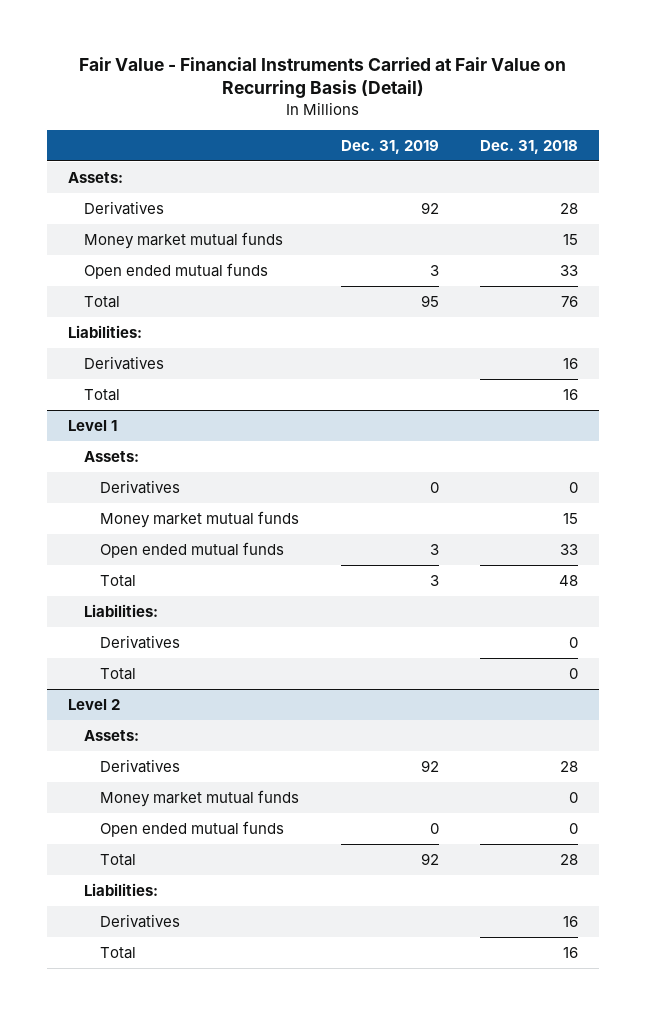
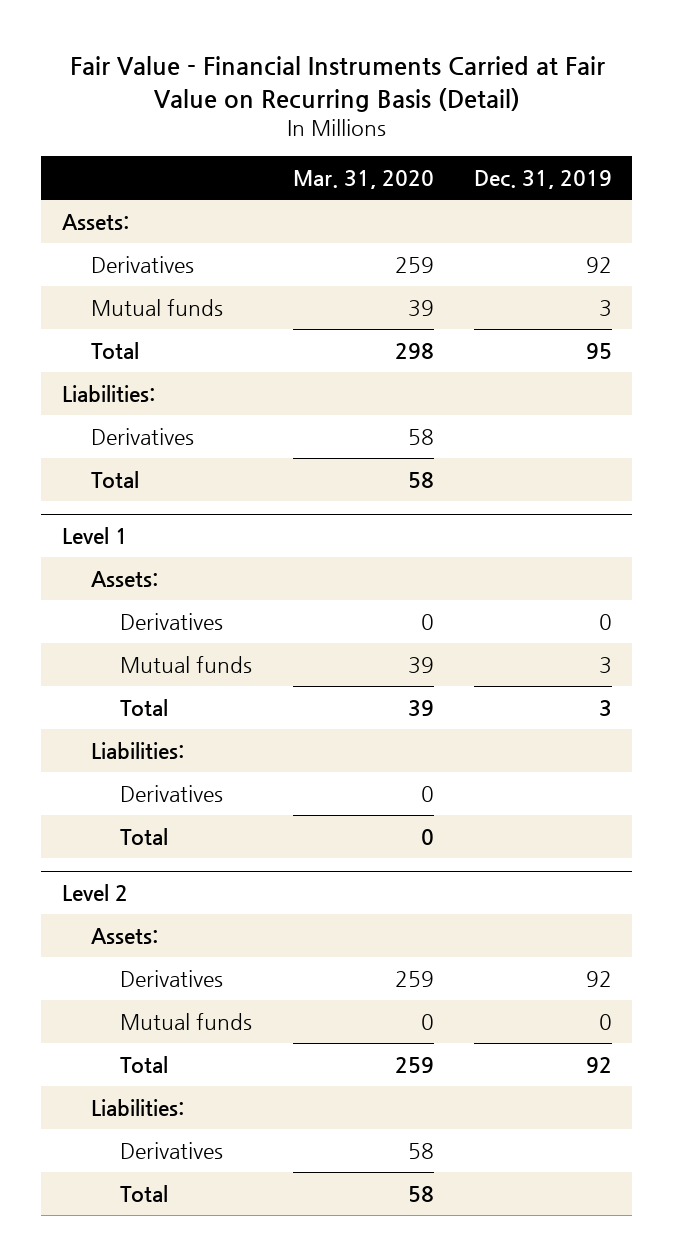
[480,139,579,154] Dec. 31, 2018 -> none
none -> [292,170,434,190] Mar. 31, 2020
[83,231,283,249] Money market mutual funds -> none
[83,262,268,279] Open ended mutual funds -> [91,298,224,316] Mutual funds
[99,510,299,528] Money market mutual funds -> none
[99,541,284,558] Open ended mutual funds -> [120,655,253,673] Mutual funds
[99,789,299,807] Money market mutual funds -> none
[99,820,284,837] Open ended mutual funds -> [120,1012,253,1030] Mutual funds

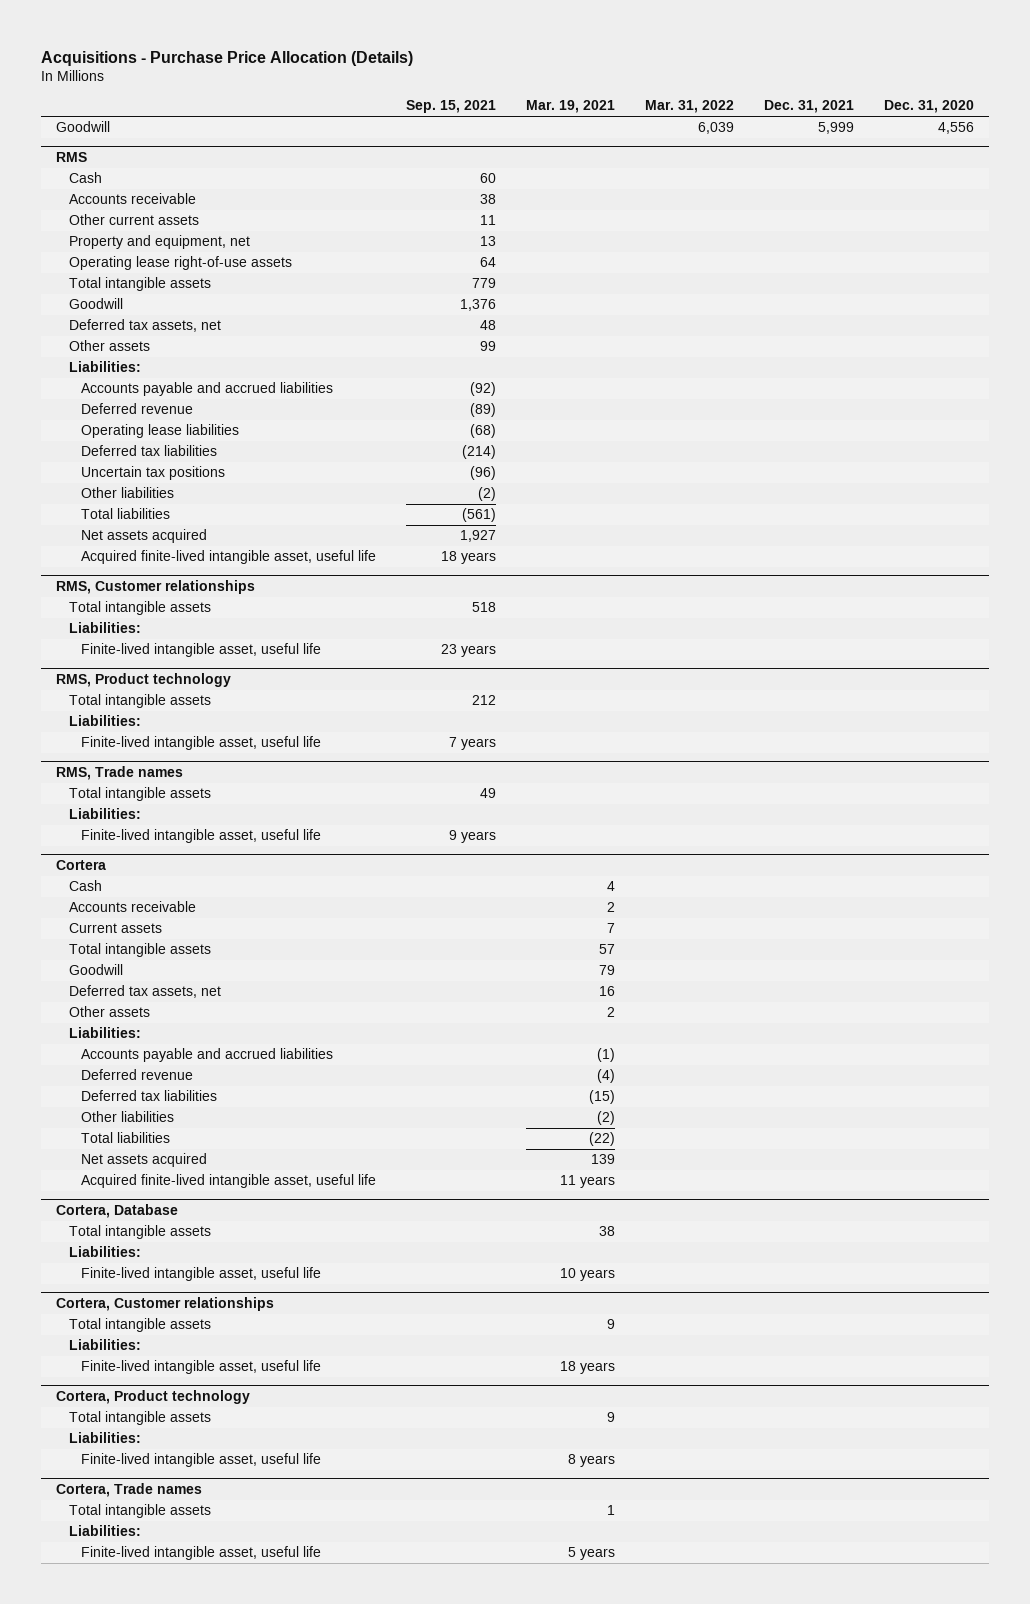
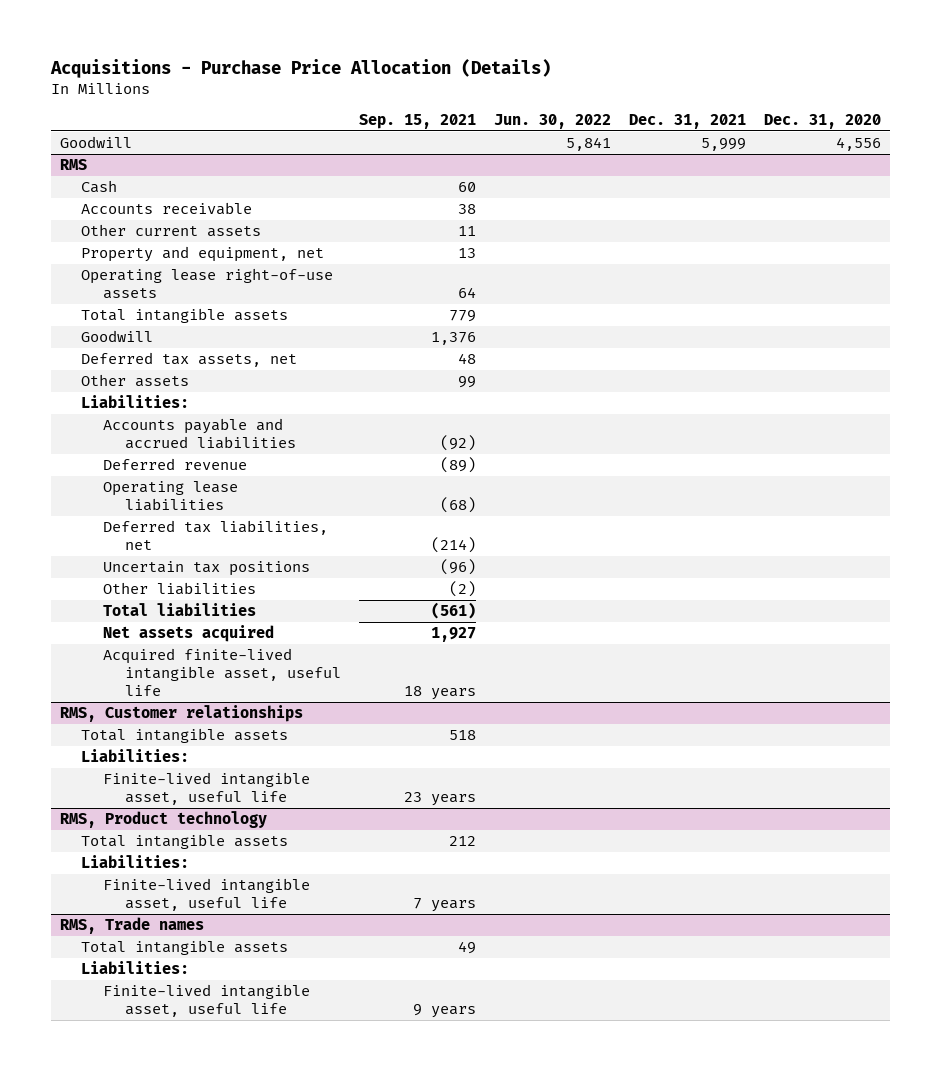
[525,100,615,114] Mar. 19, 2021 -> none
[644,100,734,114] Mar. 31, 2022 -> none
none -> [493,113,611,129] Jun. 30, 2022
[80,445,217,457] Deferred tax liabilities -> [103,520,329,550] Deferred tax liabilities, net
[56,859,107,870] Cortera -> none
[68,880,102,892] Cash -> none
[68,901,196,913] Accounts receivable -> none
[68,923,162,934] Current assets -> none
[68,943,211,958] Total intangible assets -> none
[68,964,123,976] Goodwill -> none
[68,985,221,999] Deferred tax assets, net -> none
[68,1006,150,1018] Other assets -> none
[68,1027,141,1039] Liabilities: -> none
[80,1048,333,1063] Accounts payable and accrued liabilities -> none
[80,1069,193,1081] Deferred revenue -> none
[80,1090,217,1102] Deferred tax liabilities -> none
[80,1111,174,1123] Other liabilities -> none
[80,1132,170,1144] Total liabilities -> none
[80,1153,207,1168] Net assets acquired -> none
[80,1174,376,1189] Acquired finite-lived intangible asset, useful life -> none
[56,1203,179,1218] Cortera, Database -> none
[68,1225,211,1240] Total intangible assets -> none
[68,1246,141,1258] Liabilities: -> none
[80,1267,321,1282] Finite-lived intangible asset, useful life -> none
[56,1296,275,1311] Cortera, Customer relationships -> none
[68,1318,211,1333] Total intangible assets -> none
[68,1339,141,1351] Liabilities: -> none
[80,1360,321,1375] Finite-lived intangible asset, useful life -> none
[56,1389,251,1404] Cortera, Product technology -> none
[68,1411,211,1426] Total intangible assets -> none
[68,1432,141,1444] Liabilities: -> none
[80,1453,321,1468] Finite-lived intangible asset, useful life -> none
[56,1482,203,1497] Cortera, Trade names -> none
[68,1504,211,1519] Total intangible assets -> none
[68,1525,141,1537] Liabilities: -> none
[80,1546,321,1561] Finite-lived intangible asset, useful life -> none

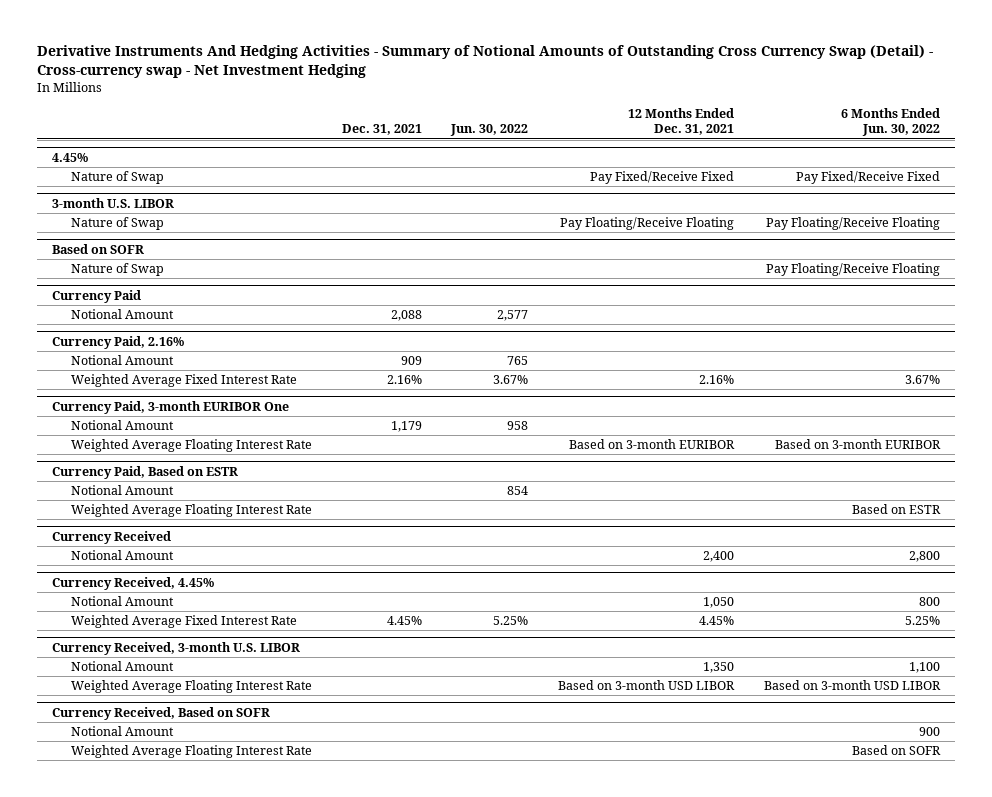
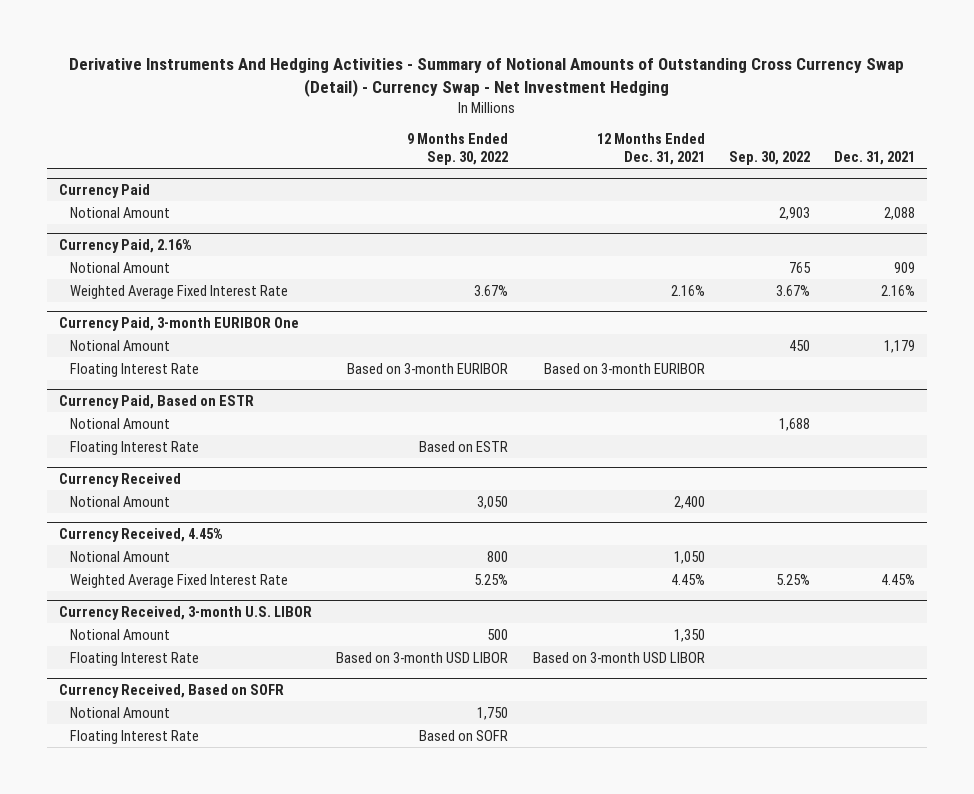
[36,44,933,79] Derivative Instruments And Hedging Activities - Summary of Notional Amounts of Outstanding Cross Currency Swap (Detail) - Cross-currency swap - Net Investment Hedging -> [69,58,905,97] Derivative Instruments And Hedging Activities - Summary of Notional Amounts of Outstanding Cross Currency Swap (Detail) - Currency Swap - Net Investment Hedging
[450,124,529,137] Jun. 30, 2022 -> none
[841,108,941,137] 6 Months Ended Jun. 30, 2022 -> none
none -> [407,132,509,165] 9 Months Ended Sep. 30, 2022
none -> [728,150,810,165] Sep. 30, 2022
[51,152,88,162] 4.45% -> none
[70,171,164,185] Nature of Swap -> none
[51,197,174,208] 3-month U.S. LIBOR -> none
[70,217,164,231] Nature of Swap -> none
[51,243,144,254] Based on SOFR -> none
[70,263,164,277] Nature of Swap -> none
[70,439,312,453] Weighted Average Floating Interest Rate -> [70,362,200,377] Floating Interest Rate
[70,504,312,518] Weighted Average Floating Interest Rate -> [70,440,200,455] Floating Interest Rate
[70,680,312,694] Weighted Average Floating Interest Rate -> [70,651,200,666] Floating Interest Rate
[70,745,312,759] Weighted Average Floating Interest Rate -> [70,729,200,744] Floating Interest Rate

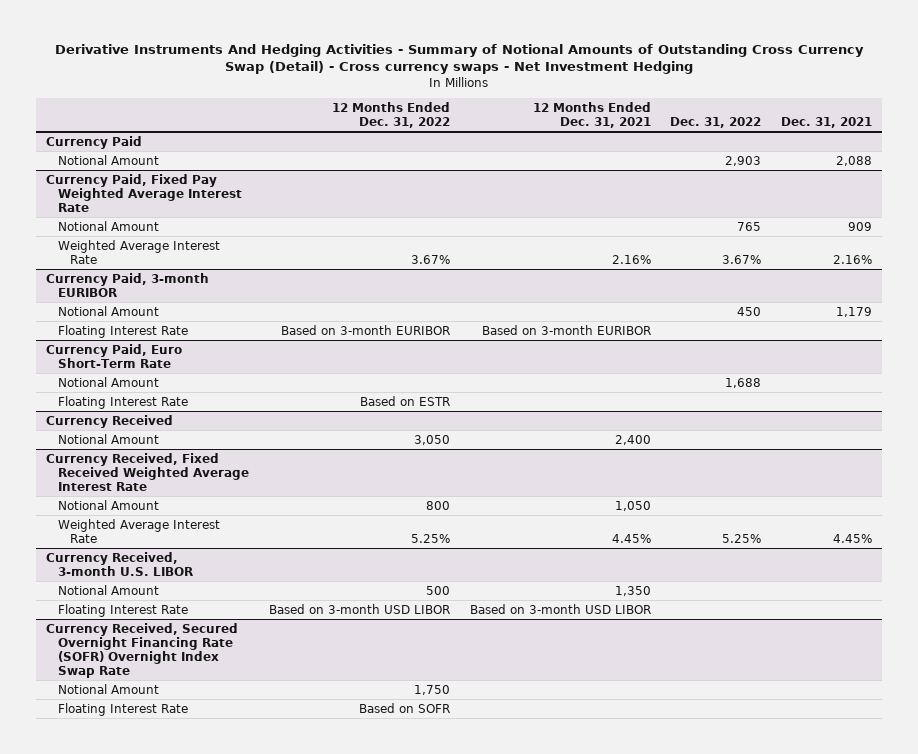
[69,58,905,97] Derivative Instruments And Hedging Activities - Summary of Notional Amounts of Outstanding Cross Currency Swap (Detail) - Currency Swap - Net Investment Hedging -> [55,43,865,75] Derivative Instruments And Hedging Activities - Summary of Notional Amounts of Outstanding Cross Currency Swap (Detail) - Cross currency swaps - Net Investment Hedging
[407,132,509,165] 9 Months Ended Sep. 30, 2022 -> none
[728,150,810,165] Sep. 30, 2022 -> none
none -> [331,101,450,128] 12 Months Ended Dec. 31, 2022
none -> [670,116,762,128] Dec. 31, 2022
[59,238,193,253] Currency Paid, 2.16% -> [45,173,242,212] Currency Paid, Fixed Pay Weighted Average Interest Rate
[70,284,289,299] Weighted Average Fixed Interest Rate -> [57,239,220,264] Weighted Average Interest Rate
[59,316,300,331] Currency Paid, 3-month EURIBOR One -> [45,272,209,297] Currency Paid, 3-month EURIBOR
[59,394,255,409] Currency Paid, Based on ESTR -> none
[70,417,171,429] Notional Amount -> none
[70,440,200,455] Floating Interest Rate -> none
none -> [45,343,182,368] Currency Paid, Euro Short-Term Rate
none -> [57,376,159,387] Notional Amount
none -> [57,395,188,409] Floating Interest Rate
[59,527,224,542] Currency Received, 4.45% -> [45,452,249,491] Currency Received, Fixed Received Weighted Average Interest Rate
[70,573,289,588] Weighted Average Fixed Interest Rate -> [57,518,220,543] Weighted Average Interest Rate
[59,683,285,698] Currency Received, Based on SOFR -> none
[70,706,171,718] Notional Amount -> none
[70,729,200,744] Floating Interest Rate -> none
none -> [45,622,238,678] Currency Received, Secured Overnight Financing Rate (SOFR) Overnight Index Swap Rate
none -> [57,683,159,694] Notional Amount
none -> [57,702,188,716] Floating Interest Rate

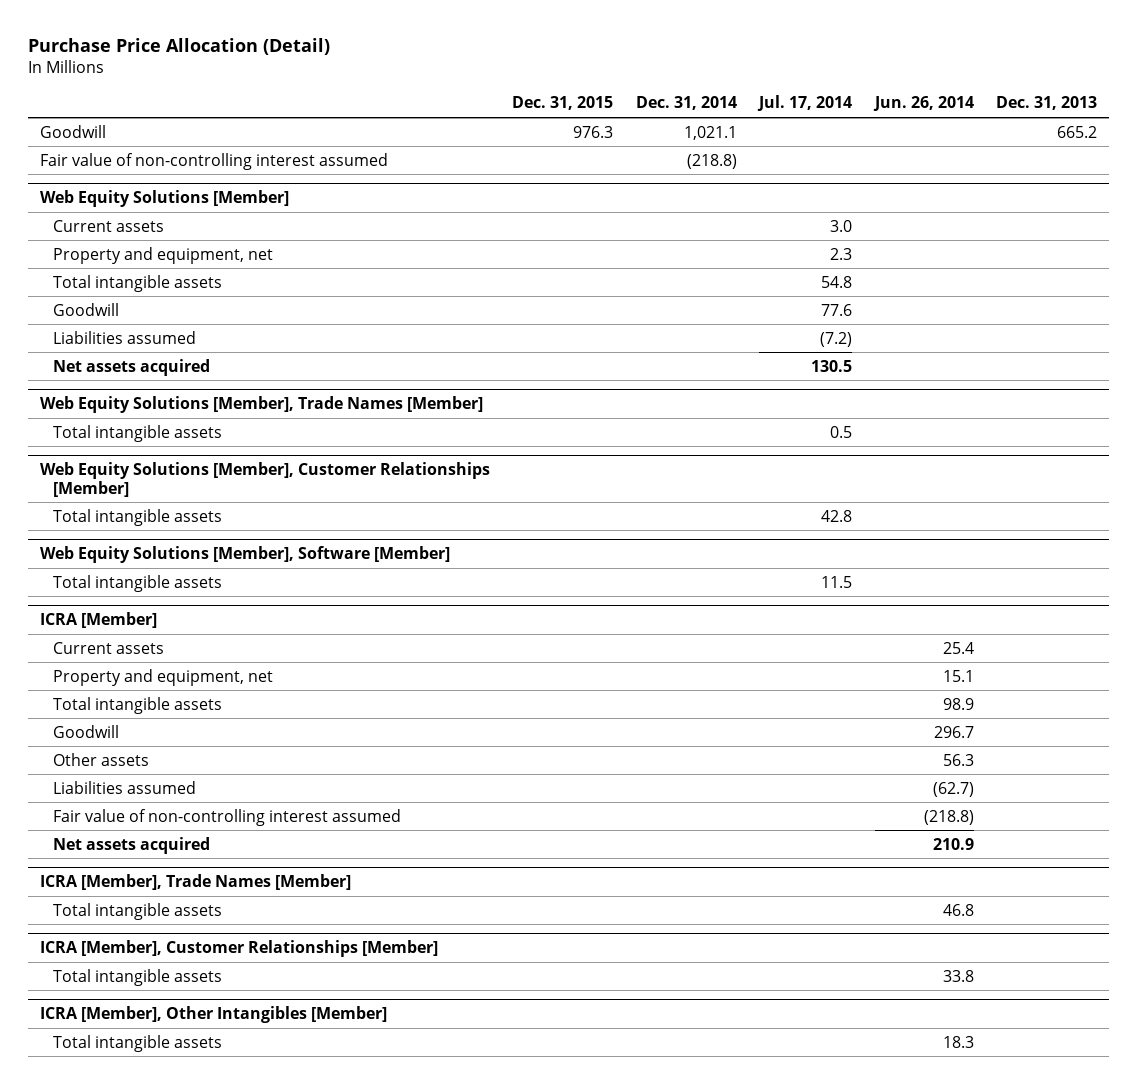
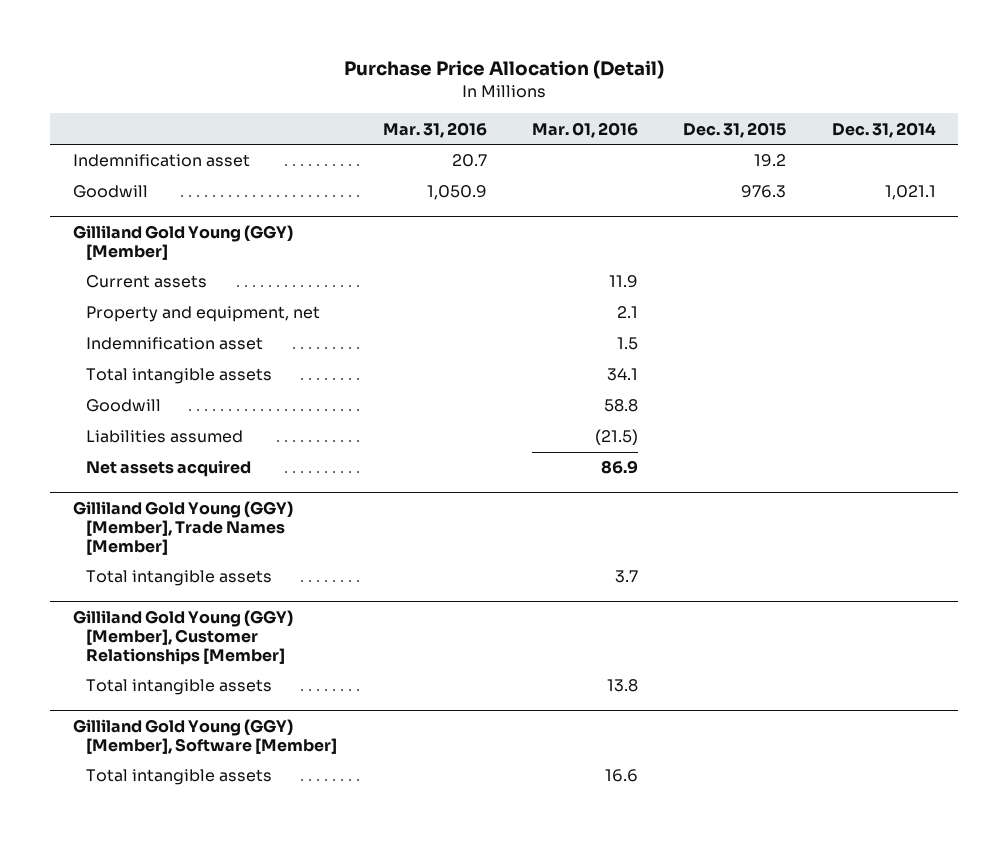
[757,95,853,112] Jul. 17, 2014 -> none
[872,96,974,112] Jun. 26, 2014 -> none
[996,96,1098,111] Dec. 31, 2013 -> none
none -> [382,121,487,138] Mar. 31, 2016
none -> [531,121,638,138] Mar. 01, 2016
none -> [72,154,250,168] Indemnification asset
[39,152,388,170] Fair value of non-controlling interest assumed -> none
[39,189,289,207] Web Equity Solutions [Member] -> none
[52,219,164,232] Current assets -> none
[52,246,273,264] Property and equipment, net -> none
[52,274,222,292] Total intangible assets -> none
[52,302,119,316] Goodwill -> none
[52,330,196,344] Liabilities assumed -> none
[52,358,210,376] Net assets acquired -> none
[39,395,483,413] Web Equity Solutions [Member], Trade Names [Member] -> none
[52,424,222,442] Total intangible assets -> none
[39,461,490,497] Web Equity Solutions [Member], Customer Relationships [Member] -> none
[52,508,222,526] Total intangible assets -> none
[39,545,450,563] Web Equity Solutions [Member], Software [Member] -> none
[52,574,222,592] Total intangible assets -> none
[39,611,157,628] ICRA [Member] -> none
[52,641,164,654] Current assets -> none
[52,668,273,686] Property and equipment, net -> none
[52,696,222,714] Total intangible assets -> none
[52,724,119,738] Goodwill -> none
[52,752,149,766] Other assets -> none
[52,780,196,794] Liabilities assumed -> none
[52,808,401,826] Fair value of non-controlling interest assumed -> none
[52,836,210,854] Net assets acquired -> none
[39,873,351,890] ICRA [Member], Trade Names [Member] -> none
[52,902,222,920] Total intangible assets -> none
[39,939,438,957] ICRA [Member], Customer Relationships [Member] -> none
[52,968,222,986] Total intangible assets -> none
[39,1005,387,1023] ICRA [Member], Other Intangibles [Member] -> none
[52,1034,222,1052] Total intangible assets -> none
none -> [72,224,293,260] Gilliland Gold Young (GGY) [Member]
none -> [86,275,208,289] Current assets
none -> [86,306,321,323] Property and equipment, net
none -> [86,337,264,351] Indemnification asset
none -> [86,368,273,385] Total intangible assets
none -> [86,399,162,413] Goodwill
none -> [86,430,244,444] Liabilities assumed
none -> [86,460,252,478] Net assets acquired
none -> [72,500,293,555] Gilliland Gold Young (GGY) [Member], Trade Names [Member]
none -> [86,570,273,587] Total intangible assets
none -> [72,609,293,665] Gilliland Gold Young (GGY) [Member], Customer Relationships [Member]
none -> [86,679,273,696] Total intangible assets
none -> [72,718,338,754] Gilliland Gold Young (GGY) [Member], Software [Member]
none -> [86,769,273,786] Total intangible assets

